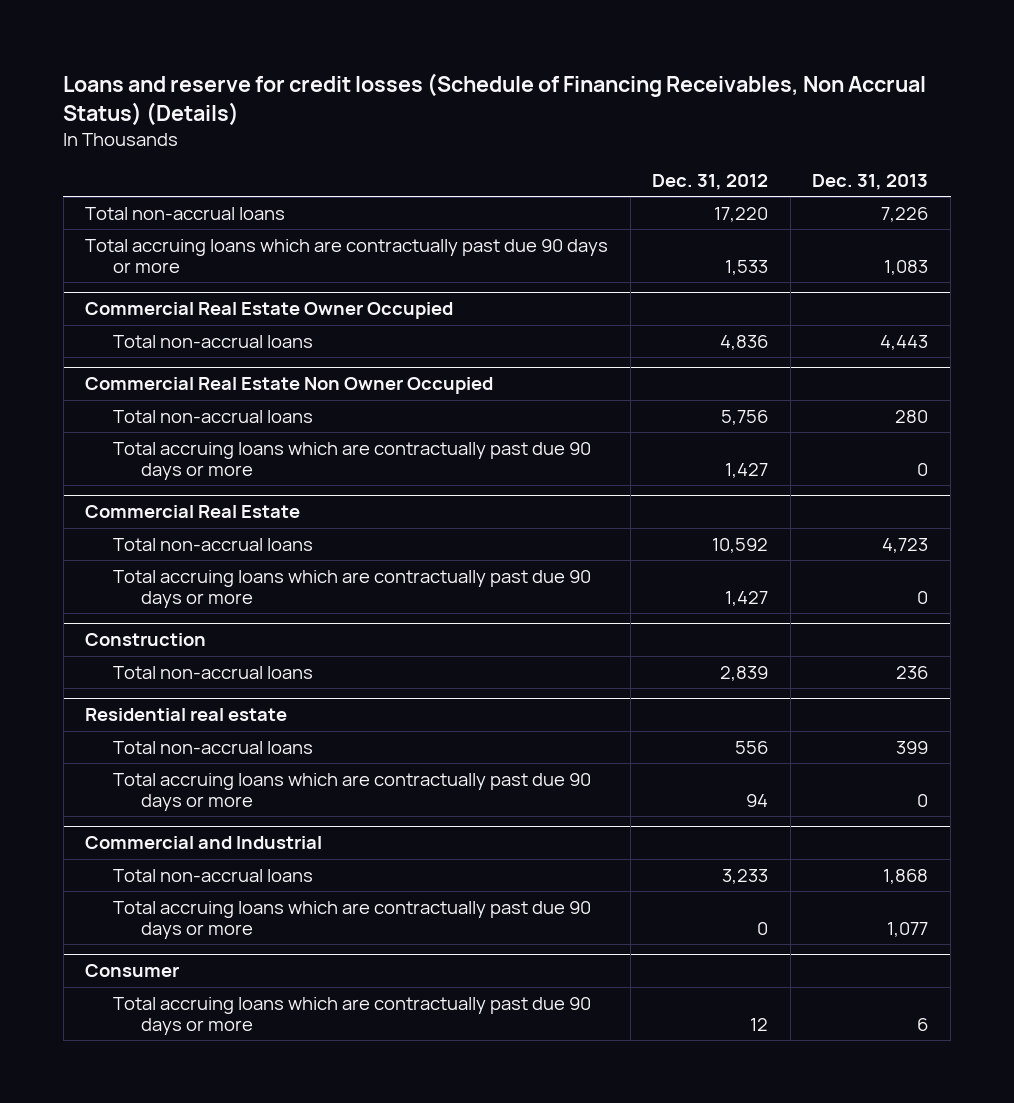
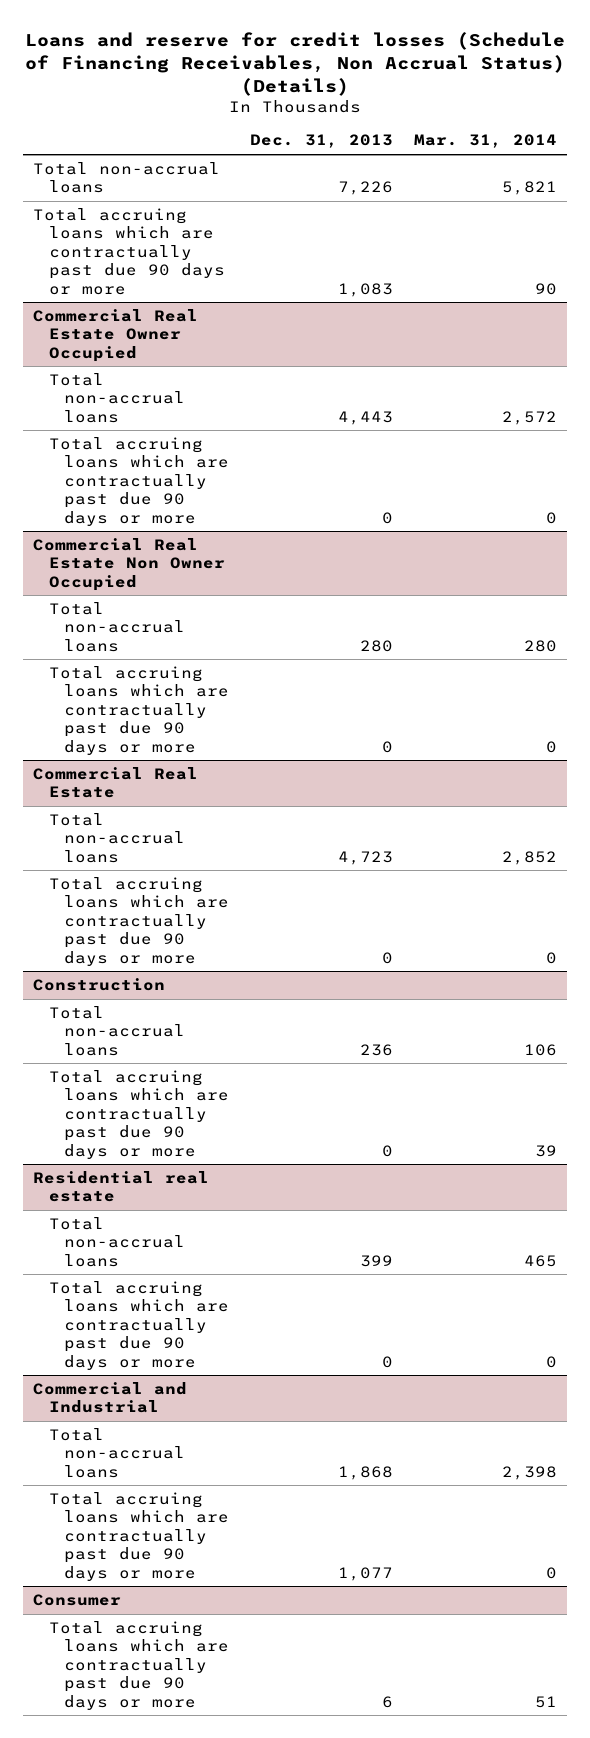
[652,173,769,190] Dec. 31, 2012 -> none
none -> [413,134,557,149] Mar. 31, 2014
none -> [48,437,230,526] Total accruing loans which are contractually past due 90 days or more
none -> [48,1070,230,1159] Total accruing loans which are contractually past due 90 days or more

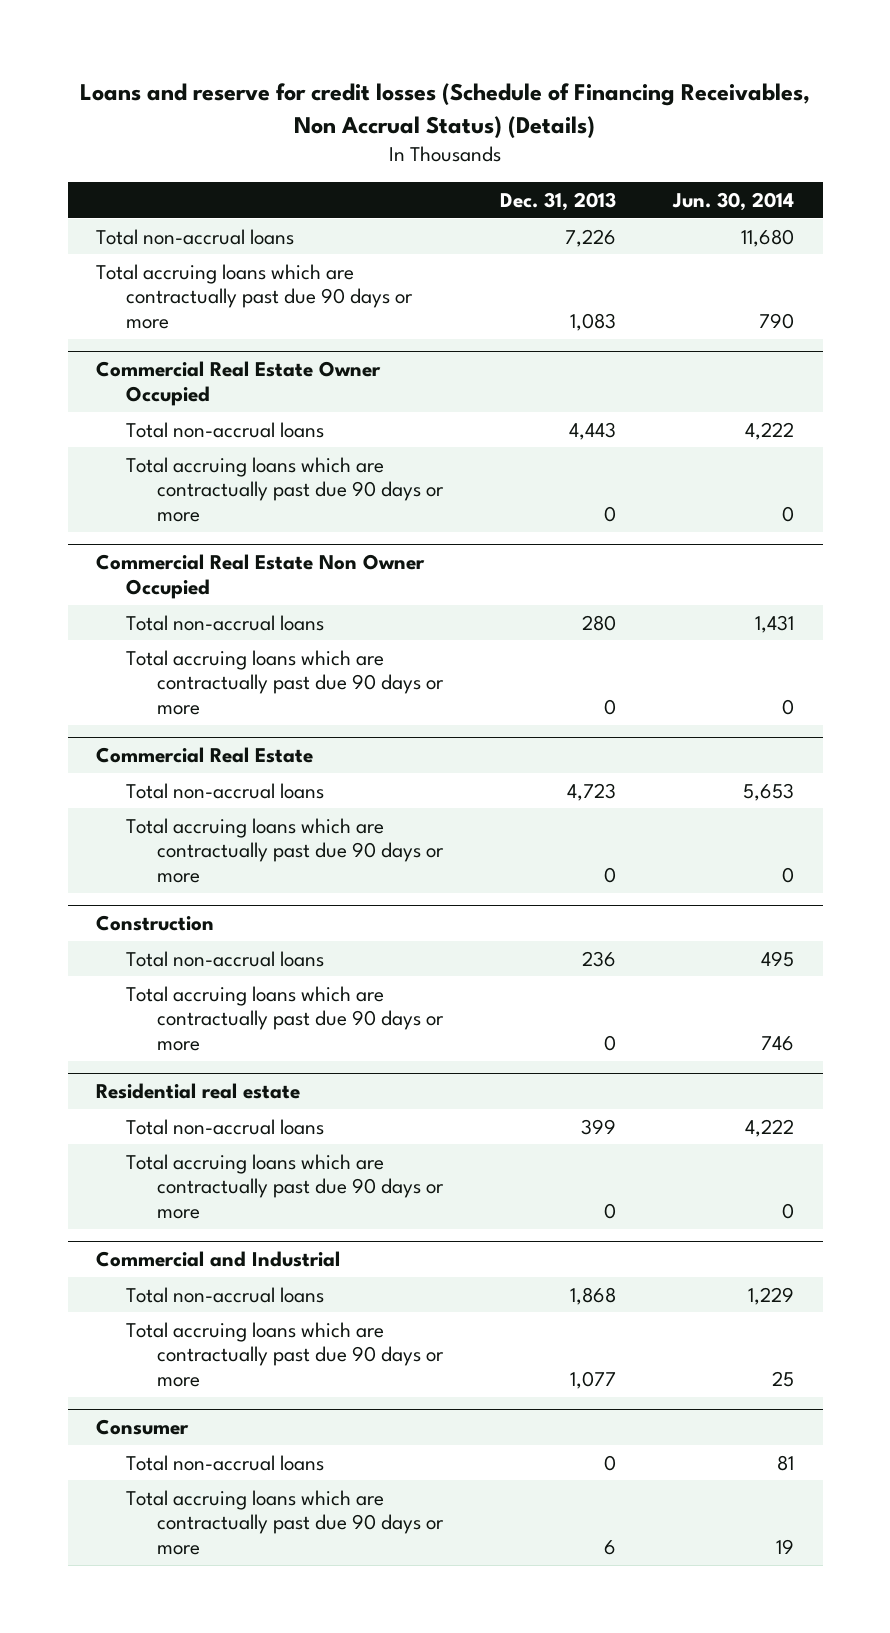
[413,134,557,149] Mar. 31, 2014 -> none
none -> [672,192,795,212] Jun. 30, 2014
none -> [126,1454,325,1471] Total non-accrual loans

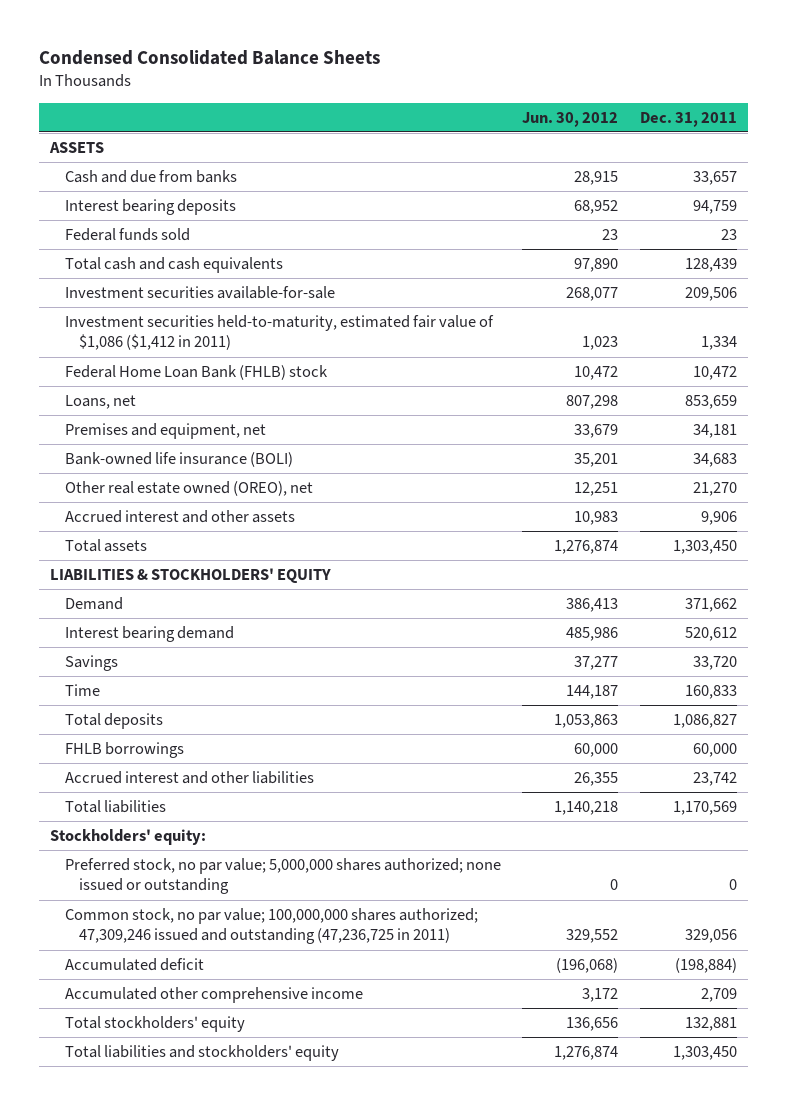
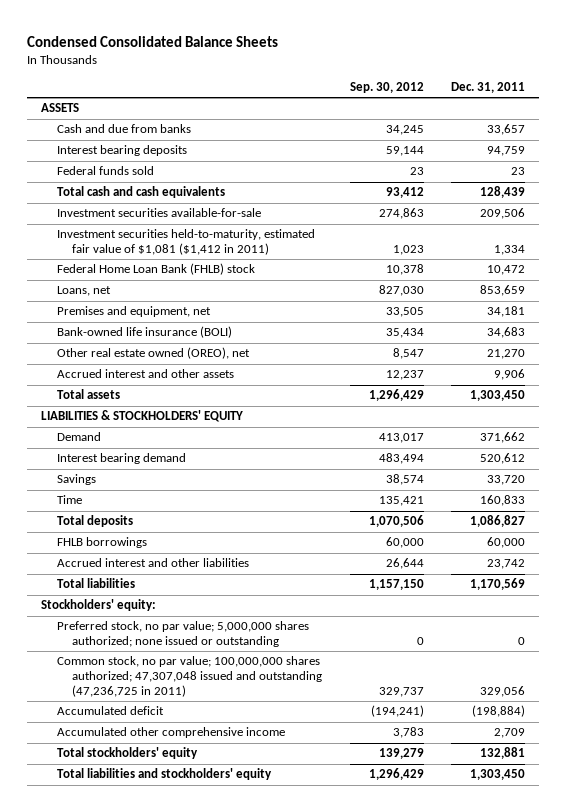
[522,111,619,127] Jun. 30, 2012 -> none
none -> [349,82,424,94] Sep. 30, 2012
[64,314,494,351] Investment securities held-to-maturity, estimated fair value of $1,086 ($1,412 in 2011) -> [56,229,315,256] Investment securities held-to-maturity, estimated fair value of $1,081 ($1,412 in 2011)
[64,907,478,945] Common stock, no par value; 100,000,000 shares authorized; 47,309,246 issued and outstanding (47,236,725 in 2011) -> [56,656,323,697] Common stock, no par value; 100,000,000 shares authorized; 47,307,048 issued and outstanding (47,236,725 in 2011)

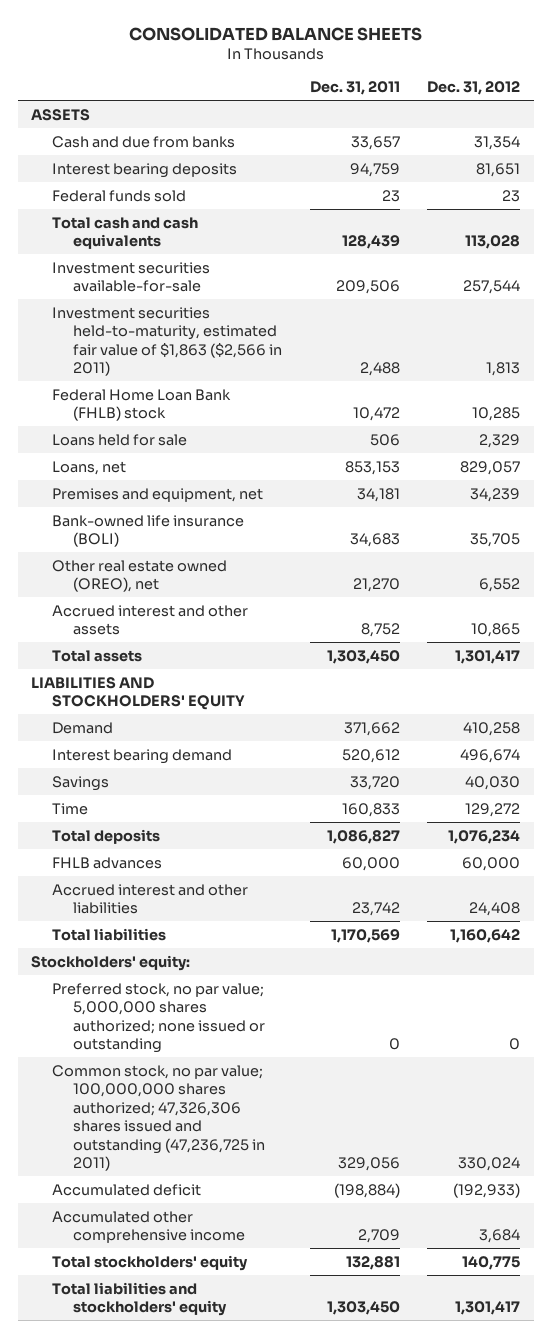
[27,35,279,47] Condensed Consolidated Balance Sheets -> [128,26,422,41] CONSOLIDATED BALANCE SHEETS
[349,82,424,94] Sep. 30, 2012 -> none
none -> [426,80,520,95] Dec. 31, 2012
[56,229,315,256] Investment securities held-to-maturity, estimated fair value of $1,081 ($1,412 in 2011) -> [52,306,283,377] Investment securities held-to-maturity, estimated fair value of $1,863 ($2,566 in 2011)
[494,245,526,256] 1,334 -> [359,362,400,377] 2,488
none -> [52,433,188,446] Loans held for sale
[480,285,526,297] 853,659 -> [344,460,400,475] 853,153
[494,369,526,381] 9,906 -> [360,623,400,638] 8,752
[41,410,244,423] LIABILITIES & STOCKHOLDERS' EQUITY -> [31,676,246,711] LIABILITIES AND STOCKHOLDERS' EQUITY
[56,537,147,549] FHLB borrowings -> [52,856,163,869] FHLB advances
[56,656,323,697] Common stock, no par value; 100,000,000 shares authorized; 47,307,048 issued and outstanding (47,236,725 in 2011) -> [52,1064,266,1172] Common stock, no par value; 100,000,000 shares authorized; 47,326,306 shares issued and outstanding (47,236,725 in 2011)

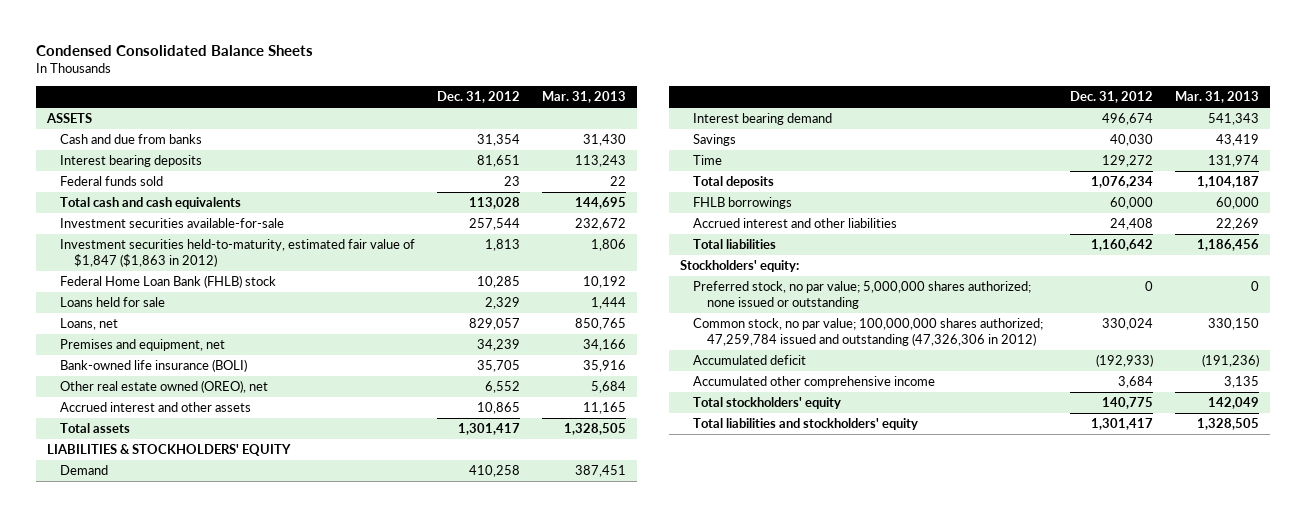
[128,26,422,41] CONSOLIDATED BALANCE SHEETS -> [36,45,314,57] Condensed Consolidated Balance Sheets
[309,80,400,95] Dec. 31, 2011 -> none
none -> [542,91,627,104] Mar. 31, 2013
[52,306,283,377] Investment securities held-to-maturity, estimated fair value of $1,863 ($2,566 in 2011) -> [60,239,416,268] Investment securities held-to-maturity, estimated fair value of $1,847 ($1,863 in 2012)
[31,676,246,711] LIABILITIES AND STOCKHOLDERS' EQUITY -> [47,444,292,457] LIABILITIES & STOCKHOLDERS' EQUITY
[52,856,163,869] FHLB advances -> [693,197,793,210] FHLB borrowings
[52,1064,266,1172] Common stock, no par value; 100,000,000 shares authorized; 47,326,306 shares issued and outstanding (47,236,725 in 2011) -> [693,318,1044,347] Common stock, no par value; 100,000,000 shares authorized; 47,259,784 issued and outstanding (47,326,306 in 2012)

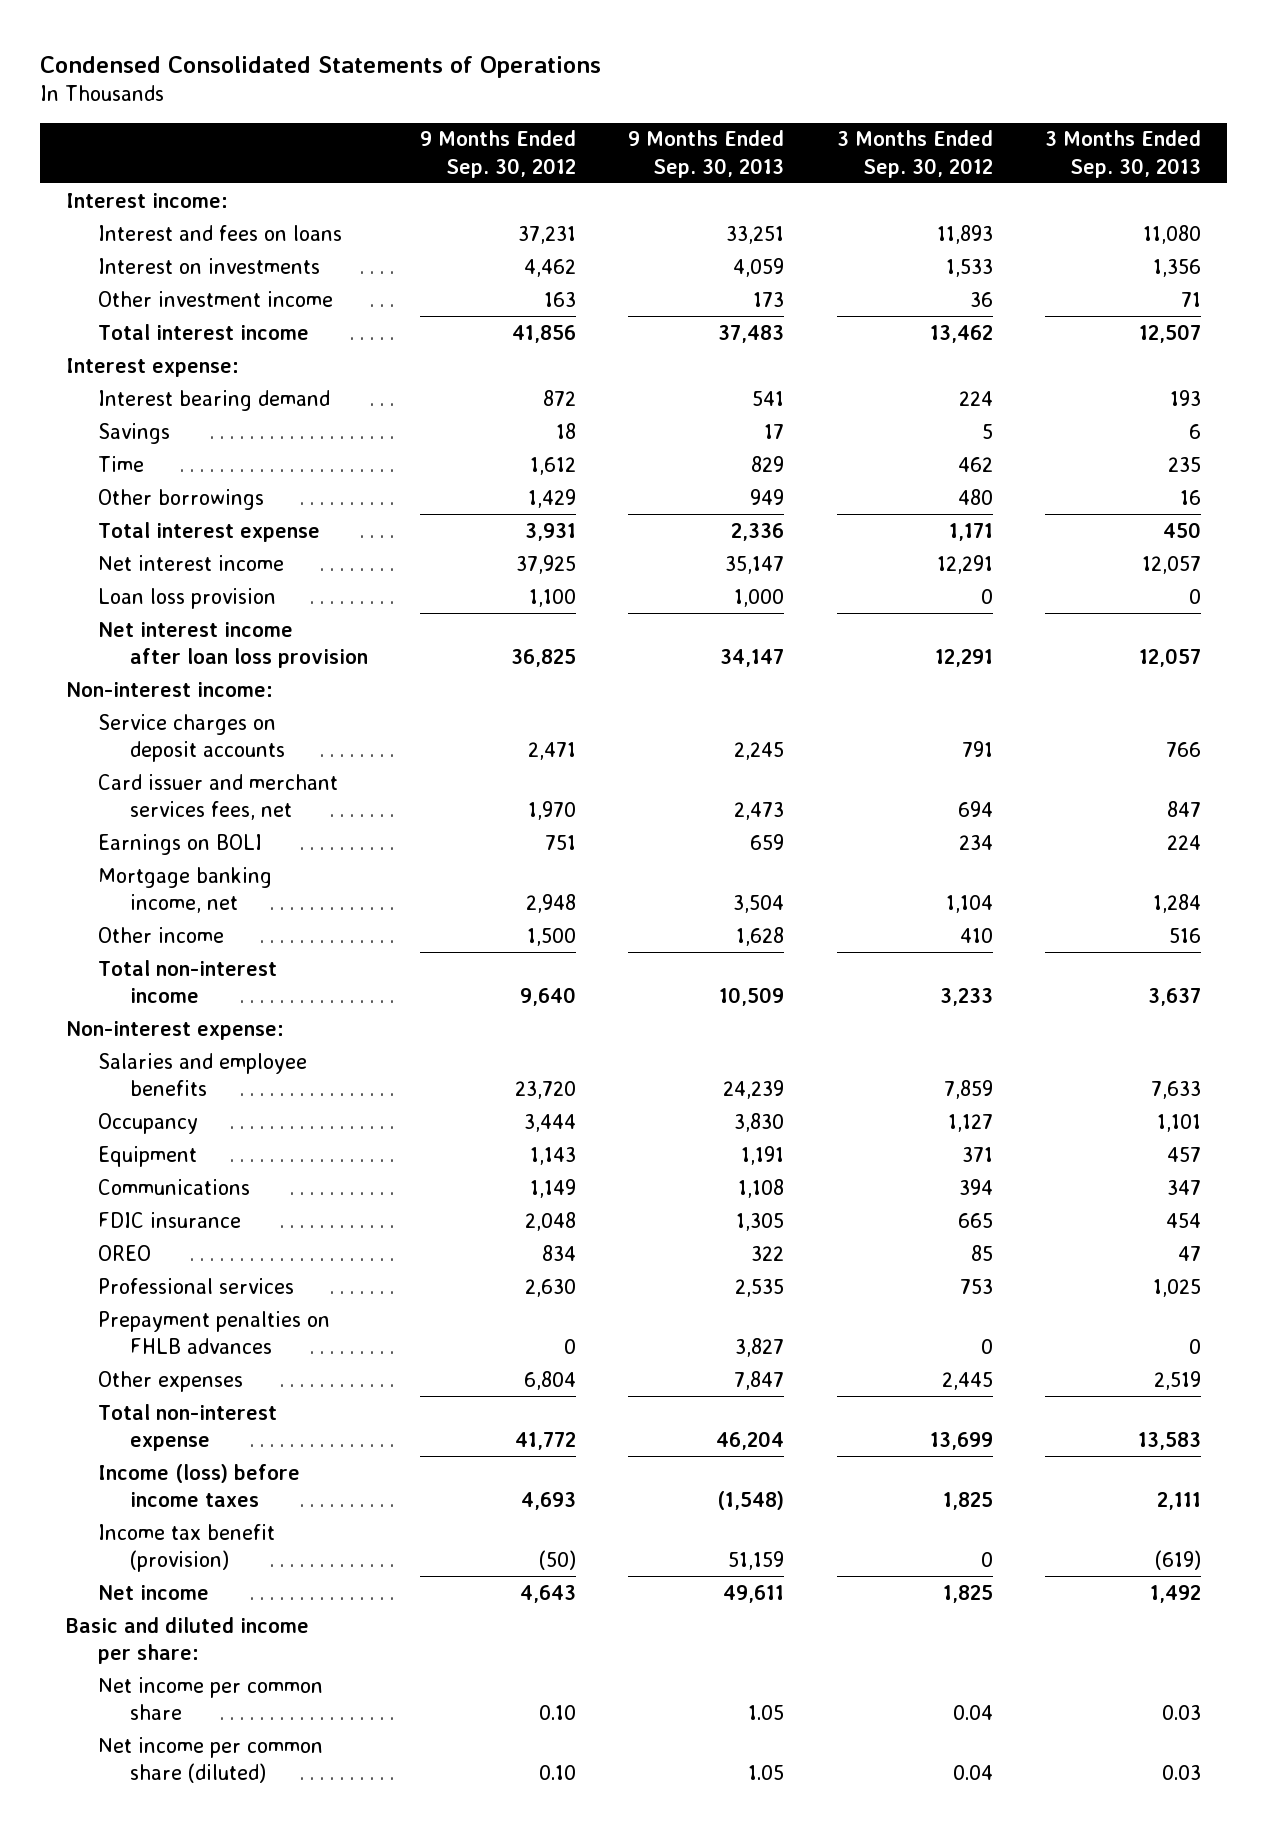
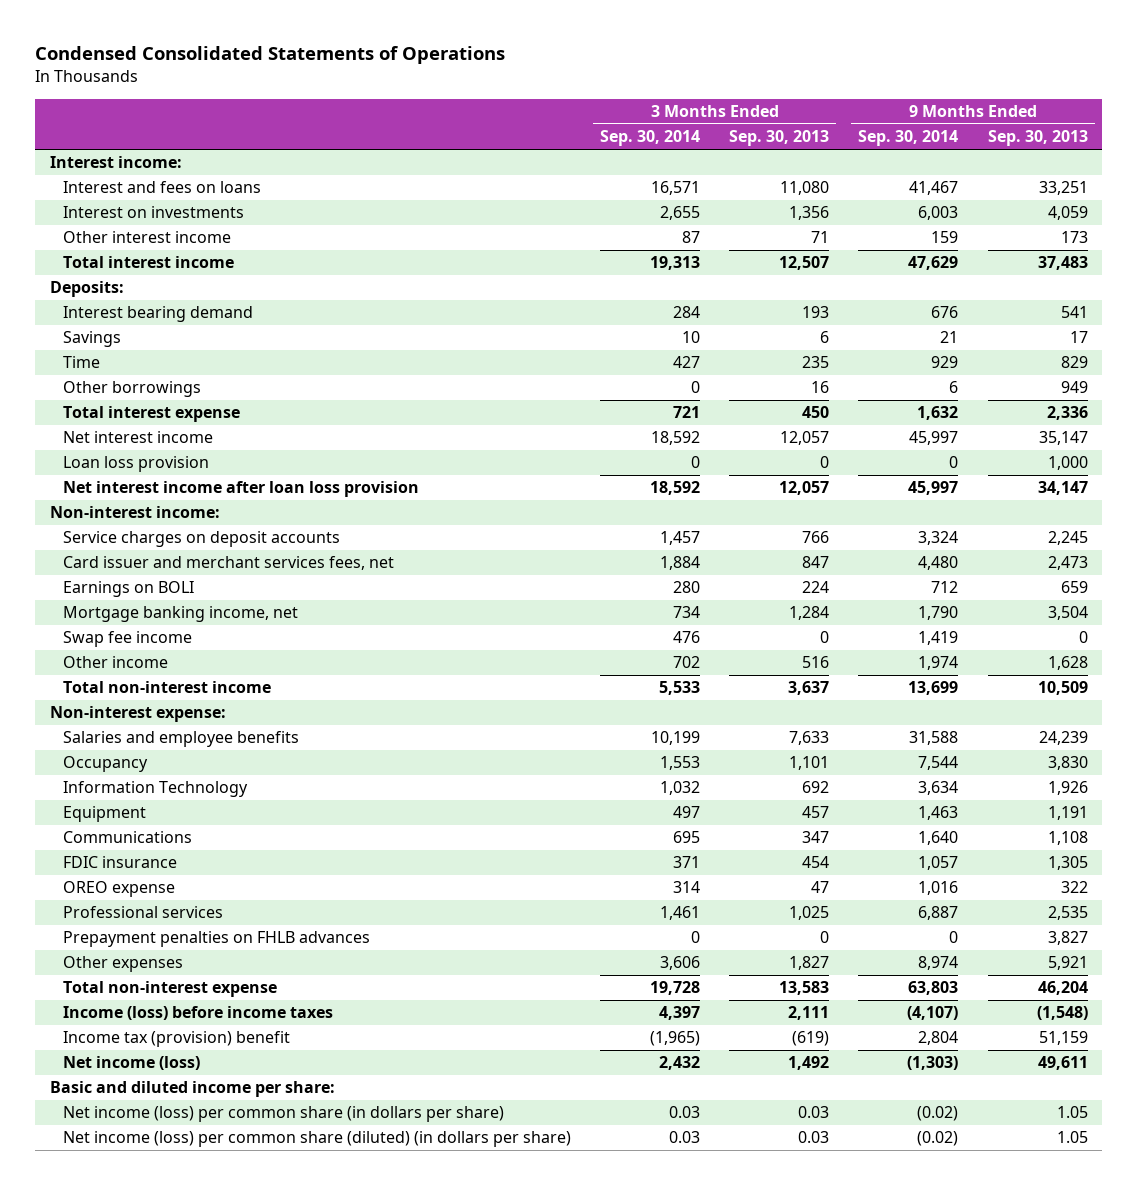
[420,130,577,178] 9 Months Ended Sep. 30, 2012 -> none
[836,130,993,178] 3 Months Ended Sep. 30, 2012 -> none
none -> [599,130,700,147] Sep. 30, 2014
none -> [858,130,959,147] Sep. 30, 2014
[97,290,333,307] Other investment income -> [62,231,231,244] Other interest income
[65,357,239,377] Interest expense: -> none
none -> [49,281,124,298] Deposits:
none -> [62,631,192,648] Swap fee income
none -> [62,781,248,798] Information Technology
[97,1244,151,1261] OREO -> [62,881,175,898] OREO expense
[734,1370,785,1390] 7,847 -> [1047,956,1088,971] 5,921
[1153,1370,1201,1390] 2,519 -> [789,956,830,971] 1,827
[97,1523,275,1573] Income tax benefit (provision) -> [62,1031,290,1048] Income tax (provision) benefit
[97,1584,209,1600] Net income -> [62,1056,200,1071] Net income (loss)
[97,1676,323,1721] Net income per common share -> [62,1106,504,1123] Net income (loss) per common share (in dollars per share)
[97,1736,323,1784] Net income per common share (diluted) -> [62,1131,571,1148] Net income (loss) per common share (diluted) (in dollars per share)

